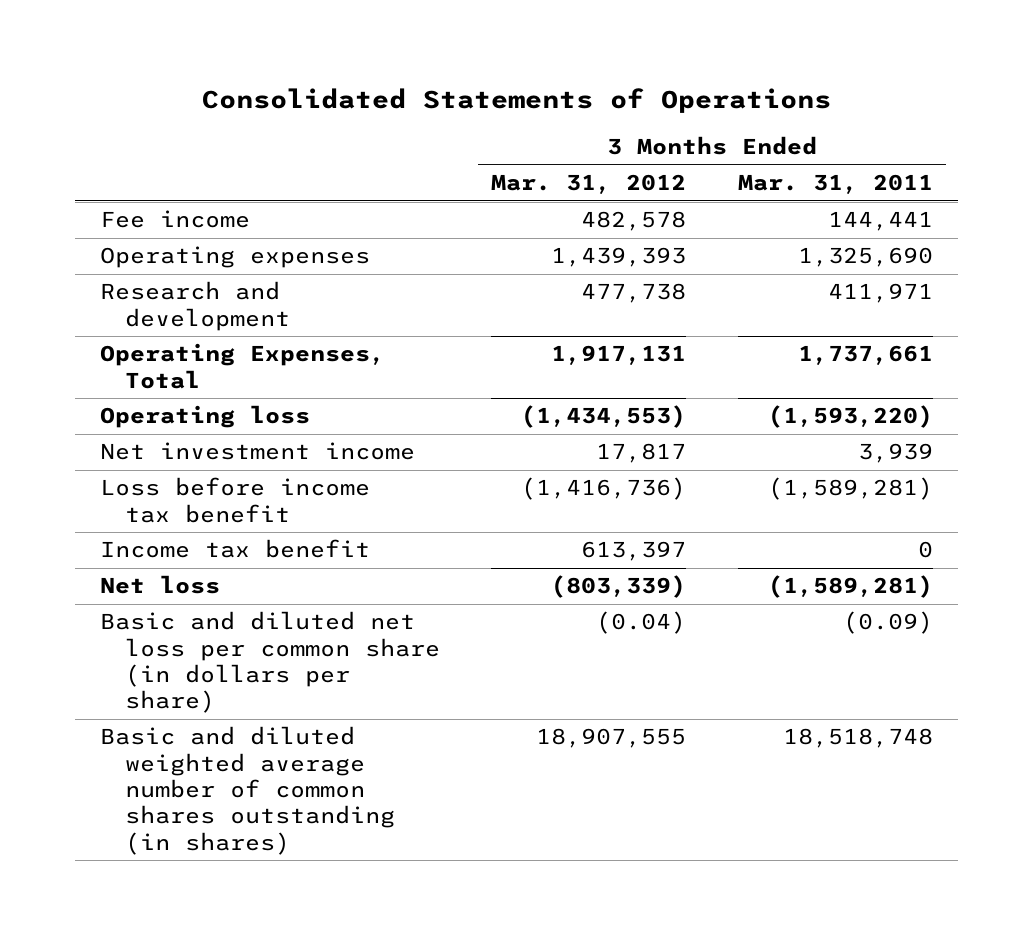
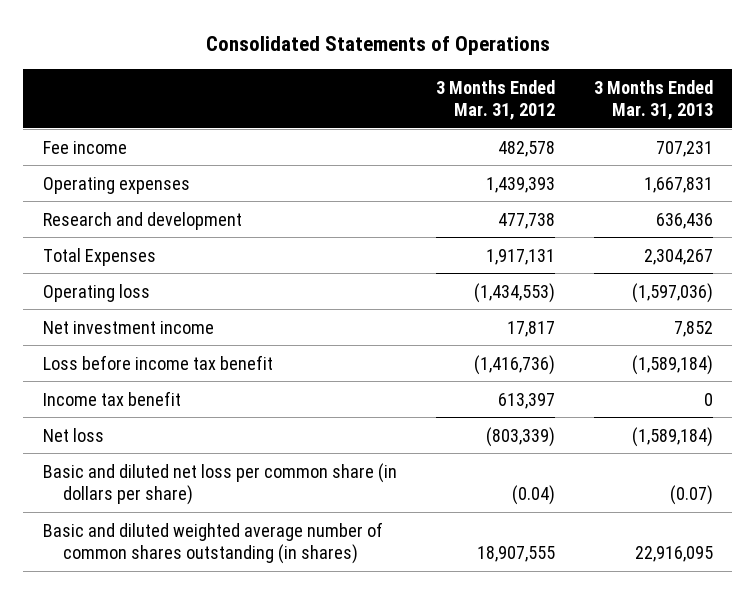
[737,174,933,195] Mar. 31, 2011 -> none
none -> [593,79,713,121] 3 Months Ended Mar. 31, 2013
[100,343,386,389] Operating Expenses, Total -> [42,247,156,266] Total Expenses

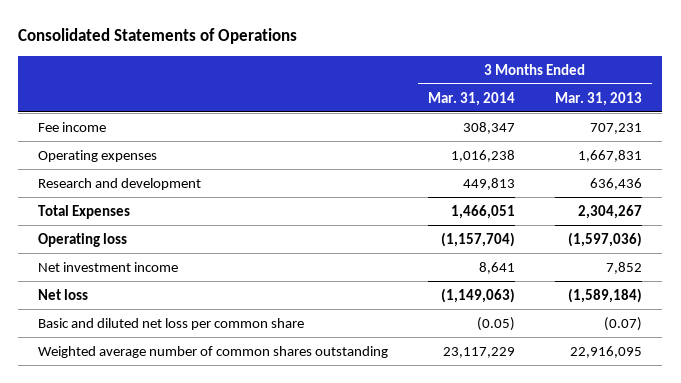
[435,79,555,121] 3 Months Ended Mar. 31, 2012 -> none
none -> [428,91,516,106] Mar. 31, 2014
[42,354,273,370] Loss before income tax benefit -> none
[42,390,181,406] Income tax benefit -> none
[42,462,397,506] Basic and diluted net loss per common share (in dollars per share) -> [38,317,305,330] Basic and diluted net loss per common share
[42,521,383,565] Basic and diluted weighted average number of common shares outstanding (in shares) -> [38,345,389,358] Weighted average number of common shares outstanding

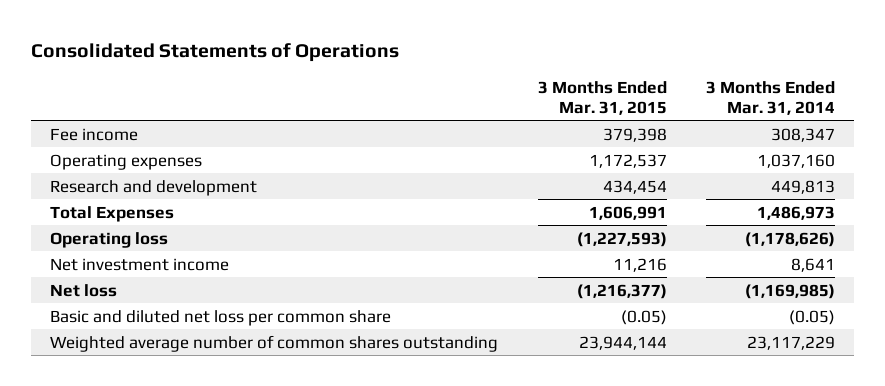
[555,91,643,106] Mar. 31, 2013 -> none
none -> [537,80,667,115] 3 Months Ended Mar. 31, 2015
[451,149,516,162] 1,016,238 -> [756,153,835,168] 1,037,160
[451,204,516,219] 1,466,051 -> [756,205,835,220] 1,486,973
[441,231,516,247] (1,157,704) -> [744,231,835,247] (1,178,626)
[441,287,516,303] (1,149,063) -> [744,283,835,299] (1,169,985)

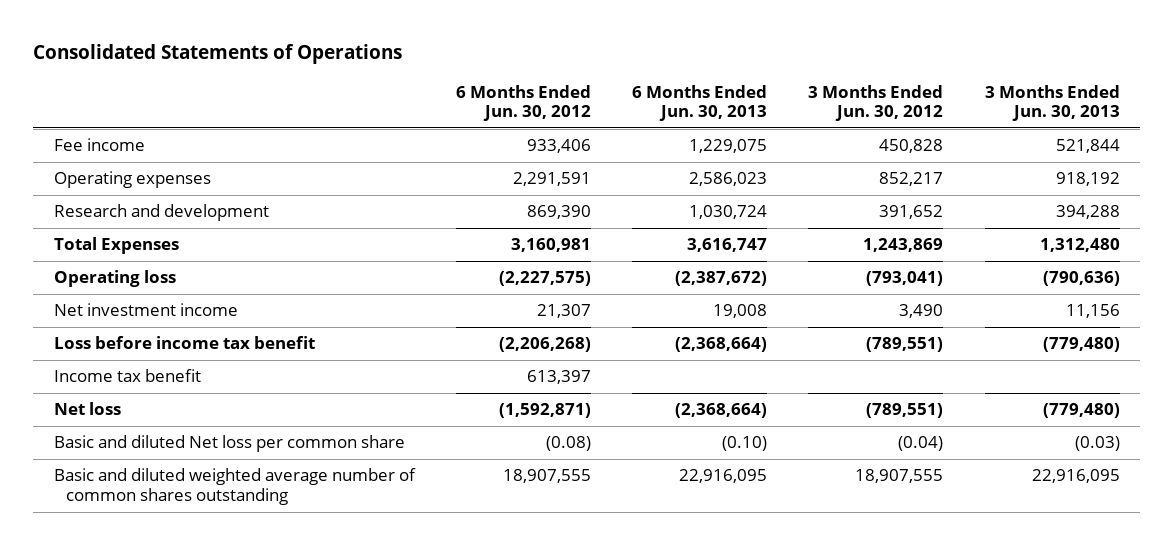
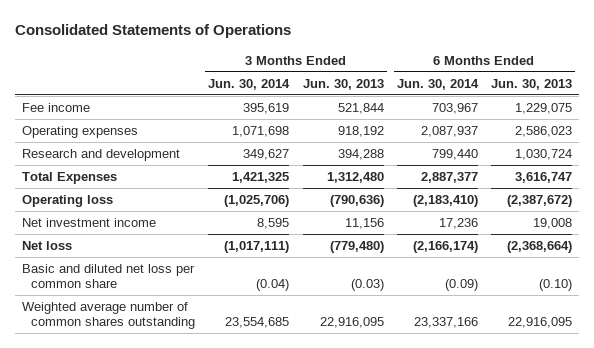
[456,84,592,122] 6 Months Ended Jun. 30, 2012 -> none
[808,84,944,122] 3 Months Ended Jun. 30, 2012 -> none
none -> [208,78,291,90] Jun. 30, 2014
none -> [396,78,479,90] Jun. 30, 2014
[53,336,315,350] Loss before income tax benefit -> none
[53,369,201,383] Income tax benefit -> none
[53,435,405,453] Basic and diluted Net loss per common share -> [21,264,195,289] Basic and diluted net loss per common share
[53,468,416,506] Basic and diluted weighted average number of common shares outstanding -> [21,302,196,330] Weighted average number of common shares outstanding

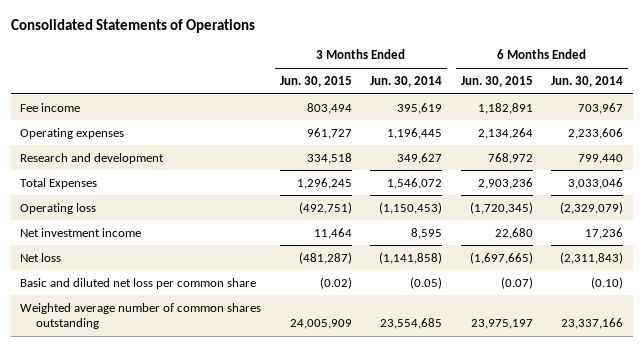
[302,78,384,90] Jun. 30, 2013 -> none
[491,78,573,90] Jun. 30, 2013 -> none
none -> [279,75,352,87] Jun. 30, 2015
none -> [460,75,533,87] Jun. 30, 2015
[232,126,290,138] 1,071,698 -> [387,127,443,139] 1,196,445
[420,126,478,138] 2,087,937 -> [568,127,624,139] 2,233,606
[232,172,290,184] 1,421,325 -> [387,177,443,189] 1,546,072
[420,172,478,184] 2,887,377 -> [568,177,624,189] 3,033,046
[224,195,290,208] (1,025,706) -> [379,201,443,214] (1,150,453)
[412,195,478,208] (2,183,410) -> [560,201,624,214] (2,329,079)
[224,241,290,254] (1,017,111) -> [379,251,443,264] (1,141,858)
[412,241,478,254] (2,166,174) -> [560,251,624,264] (2,311,843)
[256,279,290,292] (0.04) -> [410,276,443,289] (0.05)
[444,279,478,292] (0.09) -> [591,276,624,289] (0.10)

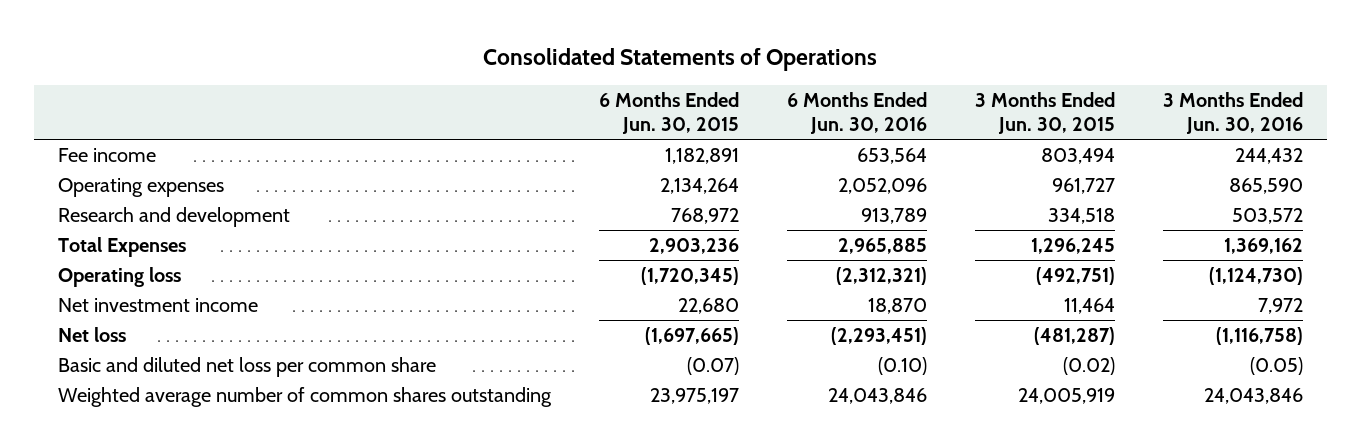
[370,75,443,87] Jun. 30, 2014 -> none
[551,75,624,87] Jun. 30, 2014 -> none
none -> [786,91,927,134] 6 Months Ended Jun. 30, 2016
none -> [1162,91,1303,134] 3 Months Ended Jun. 30, 2016
[289,319,352,330] 24,005,909 -> [1017,388,1115,405] 24,005,919

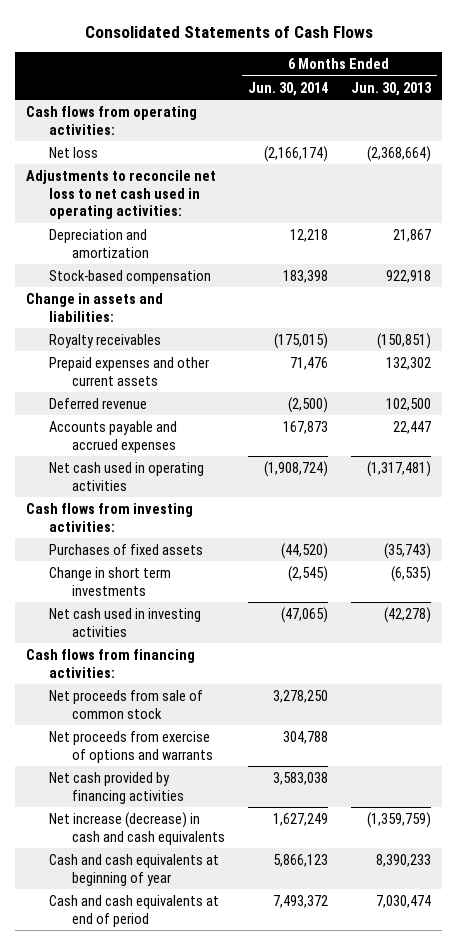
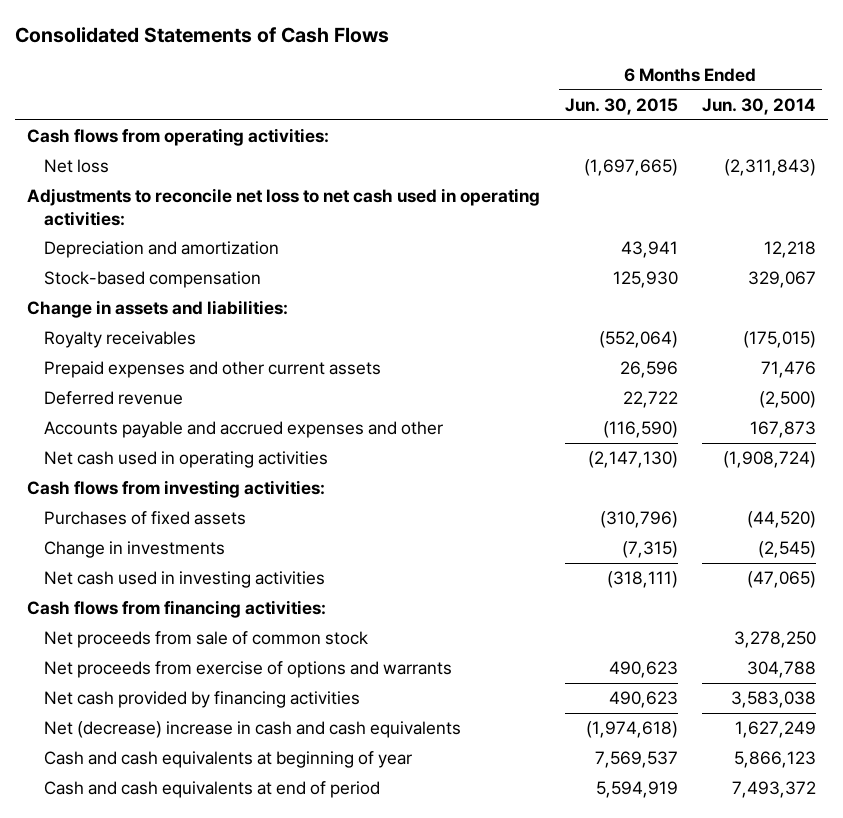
[350,81,432,96] Jun. 30, 2013 -> none
none -> [564,97,678,115] Jun. 30, 2015
[263,145,328,162] (2,166,174) -> [724,159,817,177] (2,311,843)
[282,269,328,283] 183,398 -> [748,271,817,289] 329,067
[48,420,177,453] Accounts payable and accrued expenses -> [43,421,443,439] Accounts payable and accrued expenses and other
[48,566,171,596] Change in short term investments -> [43,541,225,559] Change in investments
[48,811,225,845] Net increase (decrease) in cash and cash equivalents -> [43,721,461,739] Net (decrease) increase in cash and cash equivalents

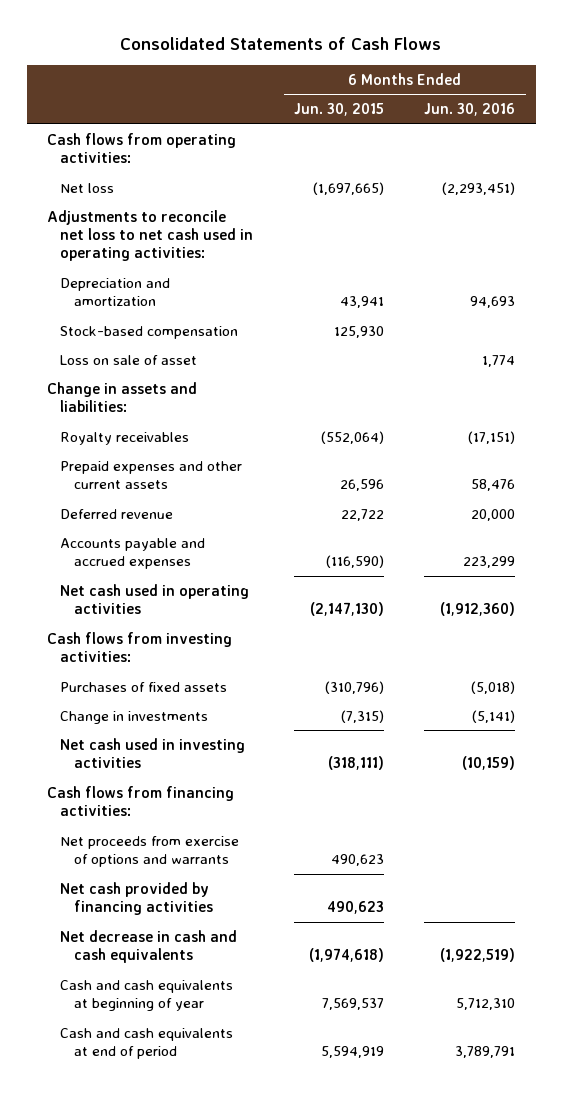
[702,97,817,115] Jun. 30, 2014 -> none
none -> [424,103,516,117] Jun. 30, 2016
none -> [60,354,198,365] Loss on sale of asset
[43,421,443,439] Accounts payable and accrued expenses and other -> [60,537,206,570] Accounts payable and accrued expenses
[43,631,368,649] Net proceeds from sale of common stock -> none
[43,721,461,739] Net (decrease) increase in cash and cash equivalents -> [60,929,238,964] Net decrease in cash and cash equivalents

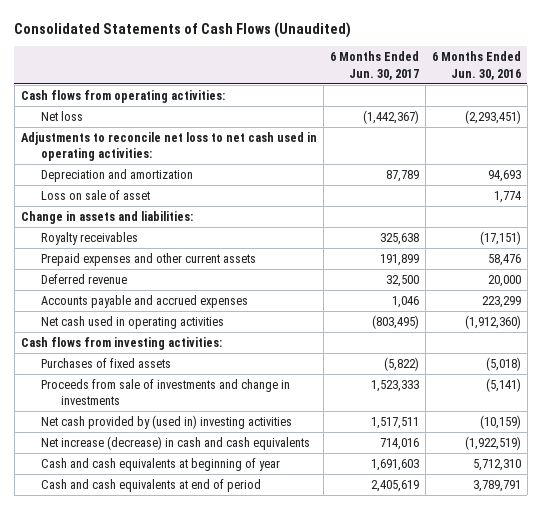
[120,37,442,51] Consolidated Statements of Cash Flows -> [14,21,352,38] Consolidated Statements of Cash Flows (Unaudited)
[293,103,384,117] Jun. 30, 2015 -> none
none -> [329,51,419,80] 6 Months Ended Jun. 30, 2017
[60,325,239,339] Stock-based compensation -> none
[46,785,234,817] Cash flows from financing activities: -> none
[60,835,240,868] Net proceeds from exercise of options and warrants -> none
[60,881,213,916] Net cash provided by financing activities -> none
[60,710,209,724] Change in investments -> [40,379,290,406] Proceeds from sale of investments and change in investments
[60,737,246,769] Net cash used in investing activities -> [40,415,292,430] Net cash provided by (used in) investing activities
[60,929,238,964] Net decrease in cash and cash equivalents -> [40,436,310,451] Net increase (decrease) in cash and cash equivalents

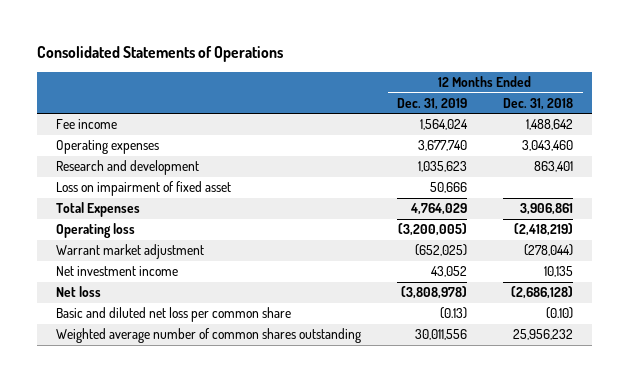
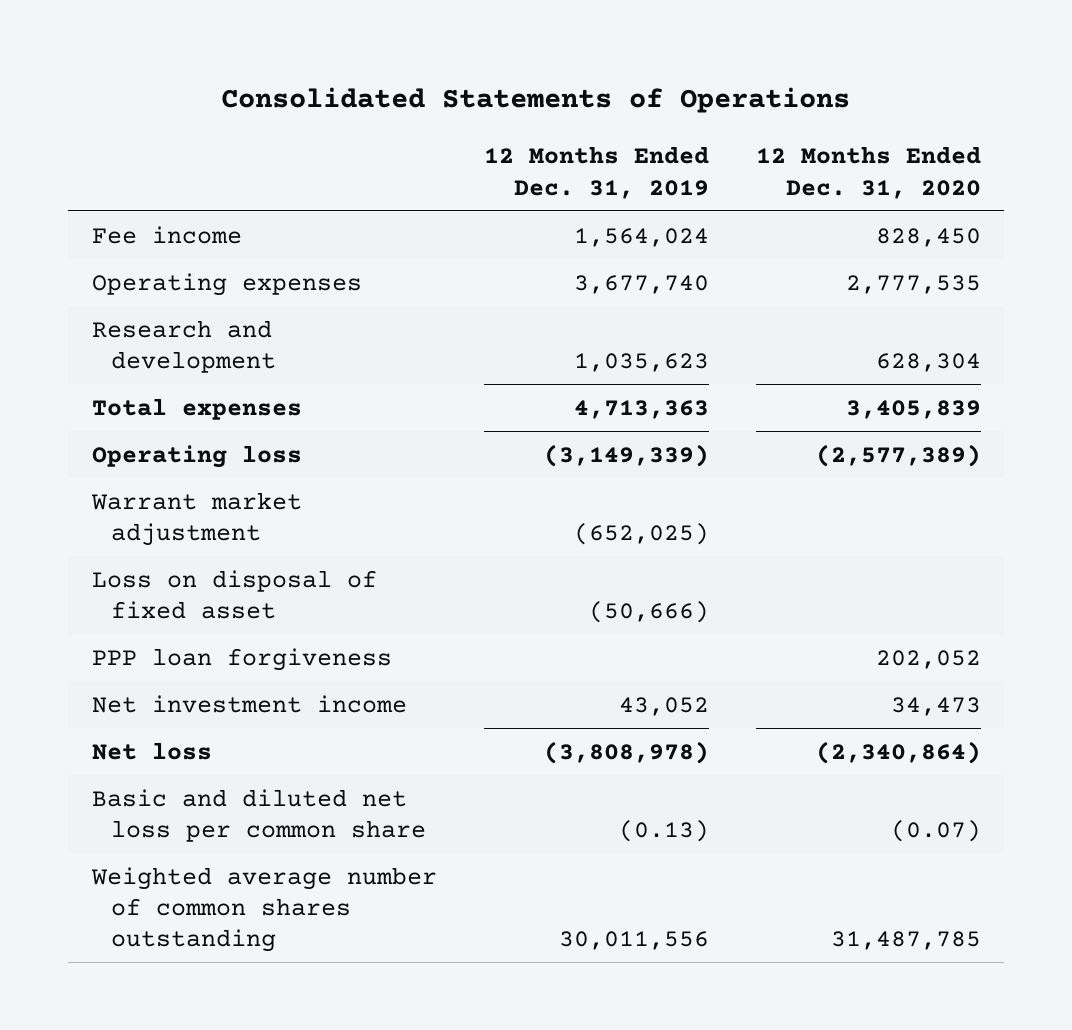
[503,97,574,110] Dec. 31, 2018 -> none
none -> [755,146,981,199] 12 Months Ended Dec. 31, 2020
[55,181,231,197] Loss on impairment of fixed asset -> none
[55,202,140,218] Total Expenses -> [91,397,302,420] Total expenses
[410,203,468,216] 4,764,029 -> [573,399,709,419] 4,713,363
[398,223,468,237] (3,200,005) -> [543,443,709,467] (3,149,339)
none -> [91,569,377,619] Loss on disposal of fixed asset
none -> [91,647,392,671] PPP loan forgiveness

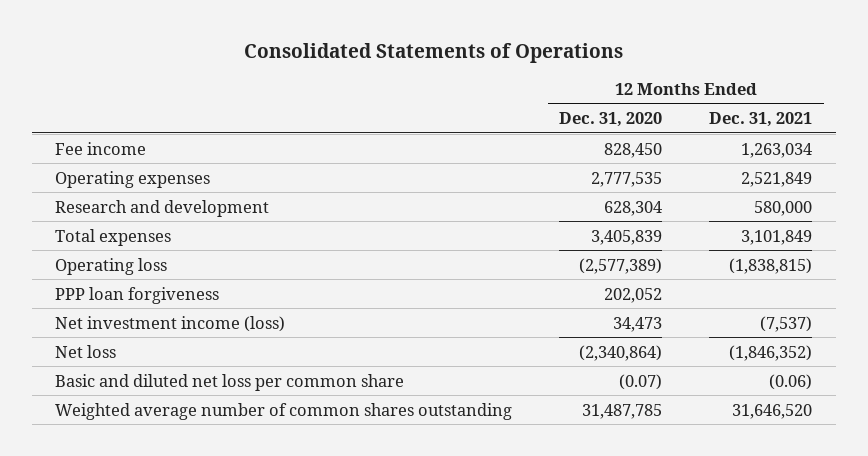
[483,146,709,199] 12 Months Ended Dec. 31, 2019 -> none
none -> [709,112,813,128] Dec. 31, 2021
[90,491,302,546] Warrant market adjustment -> none
[91,569,377,619] Loss on disposal of fixed asset -> none
[91,694,407,713] Net investment income -> [55,315,286,332] Net investment income (loss)

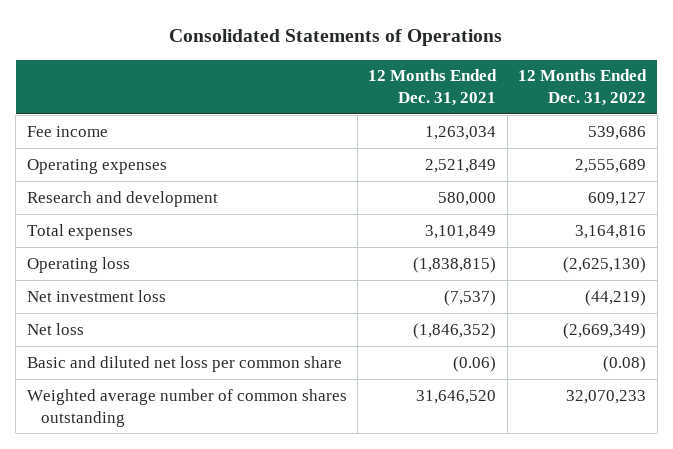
[559,112,663,128] Dec. 31, 2020 -> none
none -> [518,69,648,107] 12 Months Ended Dec. 31, 2022
[55,286,220,304] PPP loan forgiveness -> none
[55,315,286,332] Net investment income (loss) -> [26,289,166,302] Net investment loss

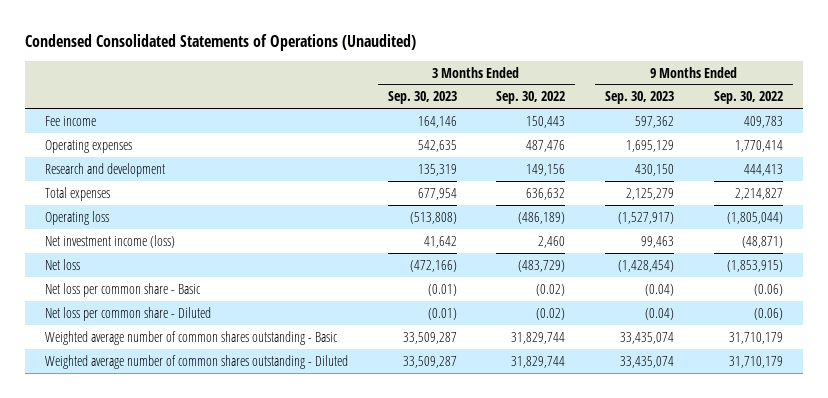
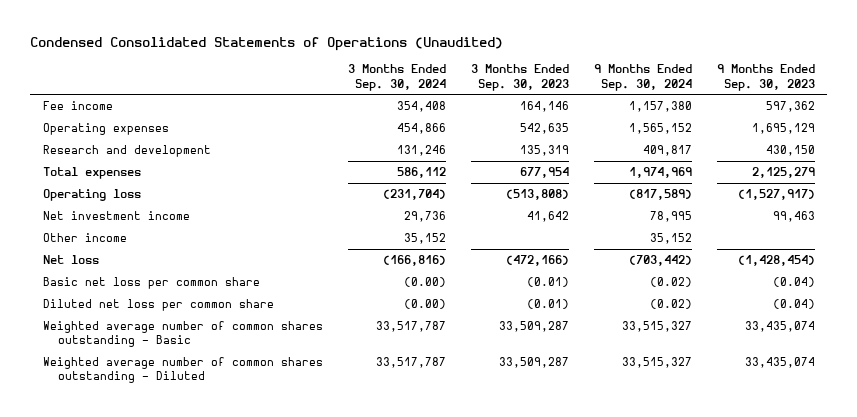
[496,91,566,105] Sep. 30, 2022 -> none
[713,91,783,105] Sep. 30, 2022 -> none
none -> [347,64,446,91] 3 Months Ended Sep. 30, 2024
none -> [593,64,692,91] 9 Months Ended Sep. 30, 2024
[44,234,175,248] Net investment income (loss) -> [42,211,190,221] Net investment income
none -> [42,233,127,243] Other income
[44,282,201,297] Net loss per common share - Basic -> [42,277,260,290] Basic net loss per common share
[44,306,211,321] Net loss per common share - Diluted -> [42,299,274,312] Diluted net loss per common share

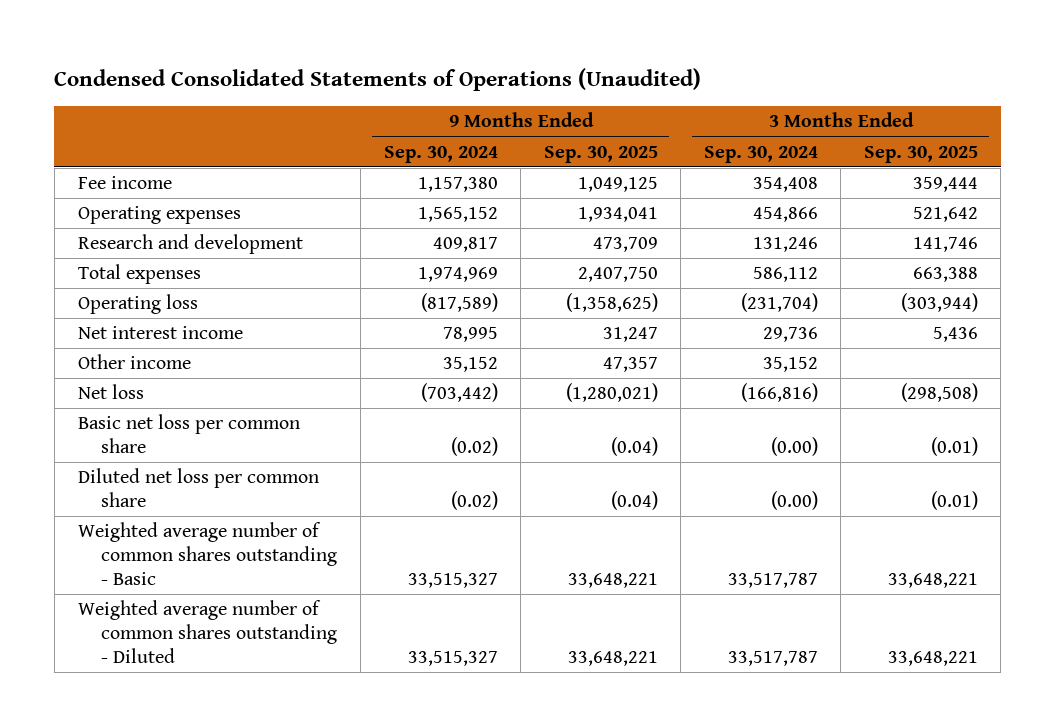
[470,64,569,91] 3 Months Ended Sep. 30, 2023 -> none
[716,64,815,91] 9 Months Ended Sep. 30, 2023 -> none
none -> [543,145,658,163] Sep. 30, 2025
none -> [863,145,978,163] Sep. 30, 2025
[42,211,190,221] Net investment income -> [77,326,243,340] Net interest income

